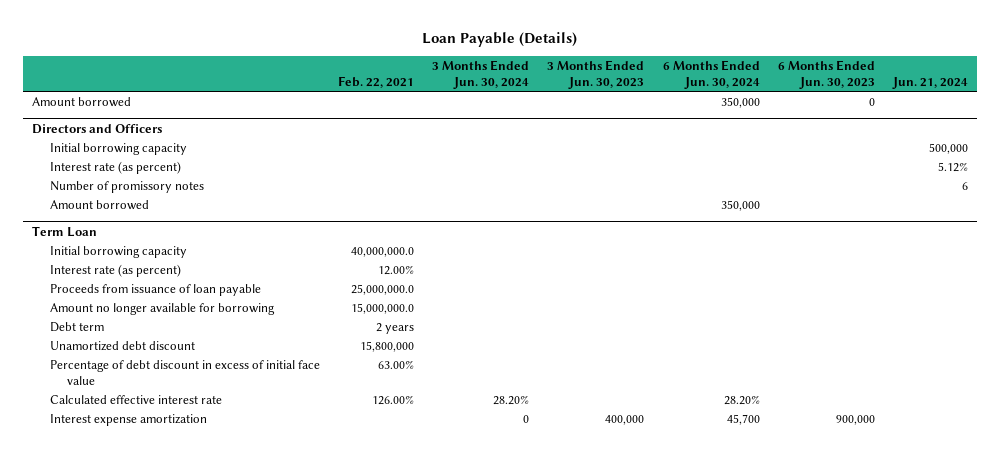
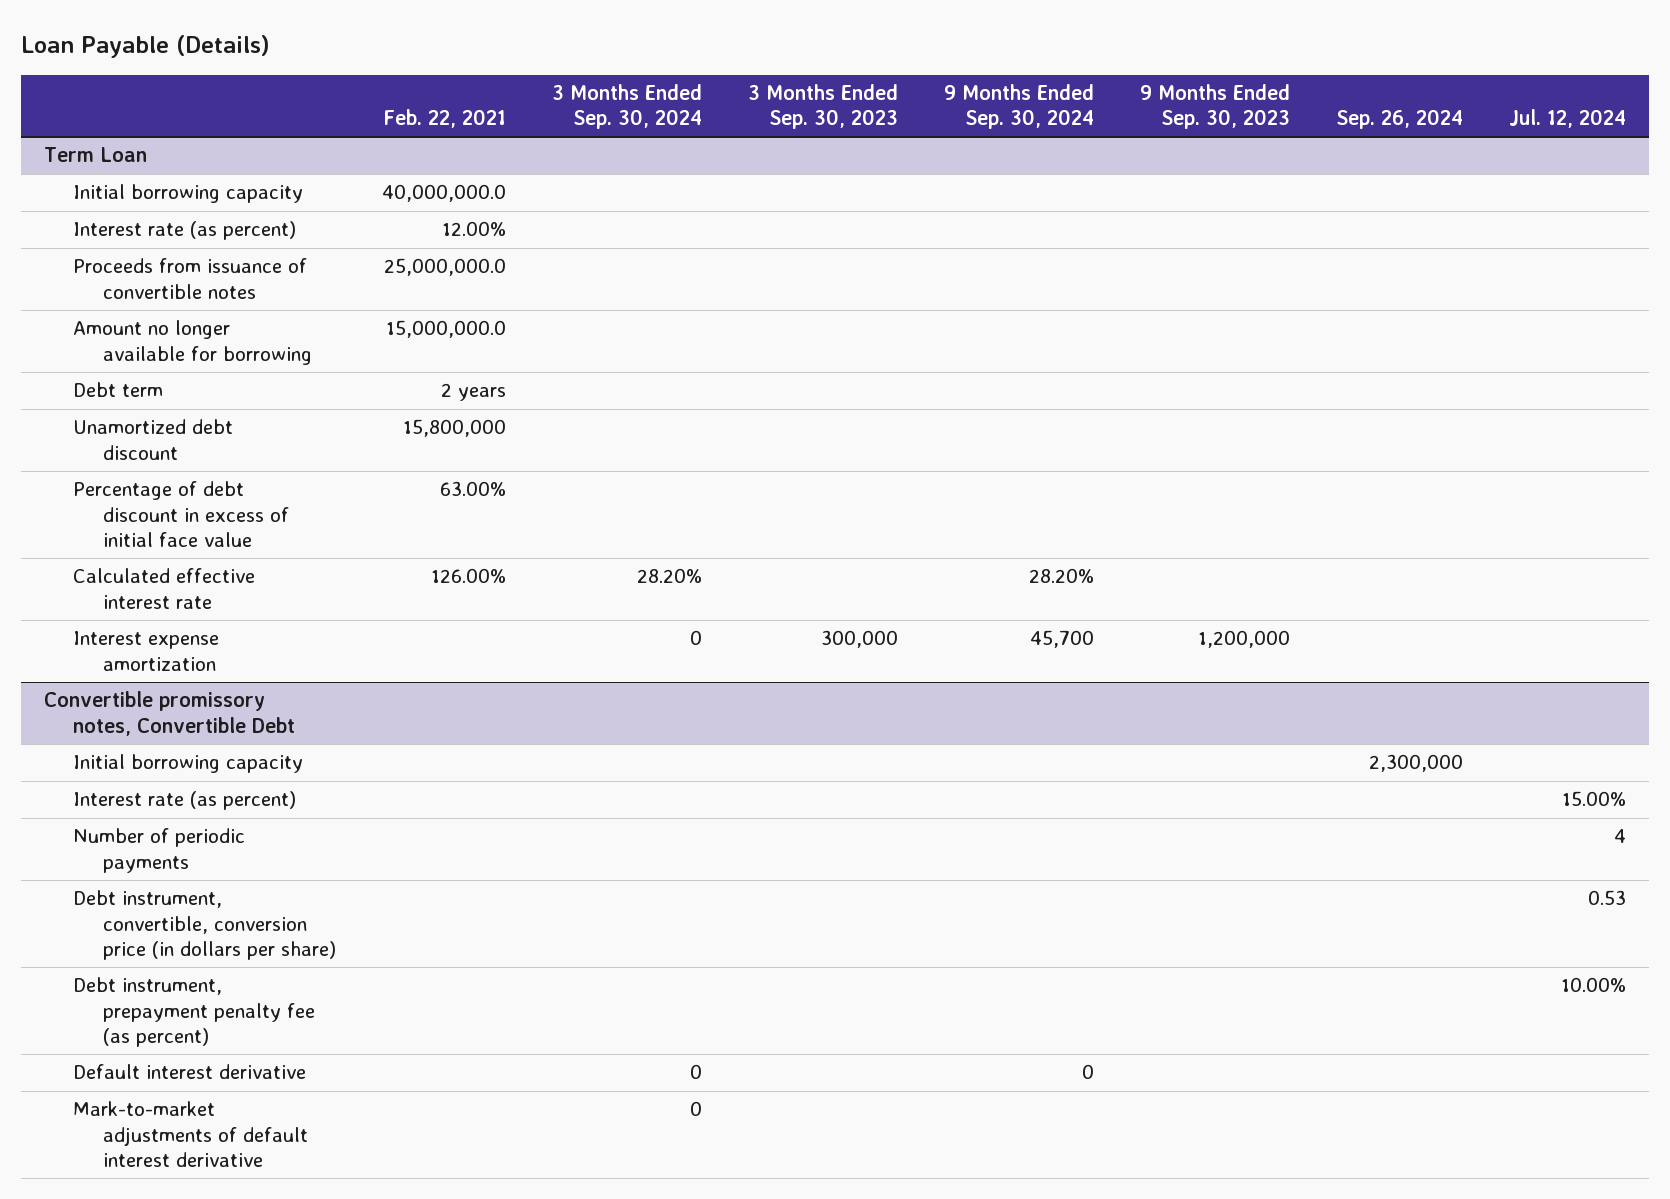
[432,60,530,89] 3 Months Ended Jun. 30, 2024 -> none
[547,60,645,89] 3 Months Ended Jun. 30, 2023 -> none
[662,60,760,89] 6 Months Ended Jun. 30, 2024 -> none
[777,60,875,89] 6 Months Ended Jun. 30, 2023 -> none
[892,76,969,89] Jun. 21, 2024 -> none
none -> [551,84,702,130] 3 Months Ended Sep. 30, 2024
none -> [747,84,898,130] 3 Months Ended Sep. 30, 2023
none -> [943,84,1094,130] 9 Months Ended Sep. 30, 2024
none -> [1140,84,1291,130] 9 Months Ended Sep. 30, 2023
none -> [1336,109,1464,130] Sep. 26, 2024
none -> [1509,109,1627,129] Jul. 12, 2024
[32,96,132,107] Amount borrowed -> none
[32,123,163,134] Directors and Officers -> none
[49,142,187,155] Initial borrowing capacity -> none
[49,160,181,174] Interest rate (as percent) -> none
[49,180,204,193] Number of promissory notes -> none
[49,199,149,210] Amount borrowed -> none
[49,283,261,296] Proceeds from issuance of loan payable -> [73,258,308,299] Proceeds from issuance of convertible notes
none -> [43,691,296,736] Convertible promissory notes, Convertible Debt
none -> [73,754,304,774] Initial borrowing capacity
none -> [73,791,297,811] Interest rate (as percent)
none -> [73,828,246,873] Number of periodic payments
none -> [73,890,336,960] Debt instrument, convertible, conversion price (in dollars per share)
none -> [73,977,315,1047] Debt instrument, prepayment penalty fee (as percent)
none -> [73,1064,307,1080] Default interest derivative
none -> [73,1101,308,1167] Mark-to-market adjustments of default interest derivative

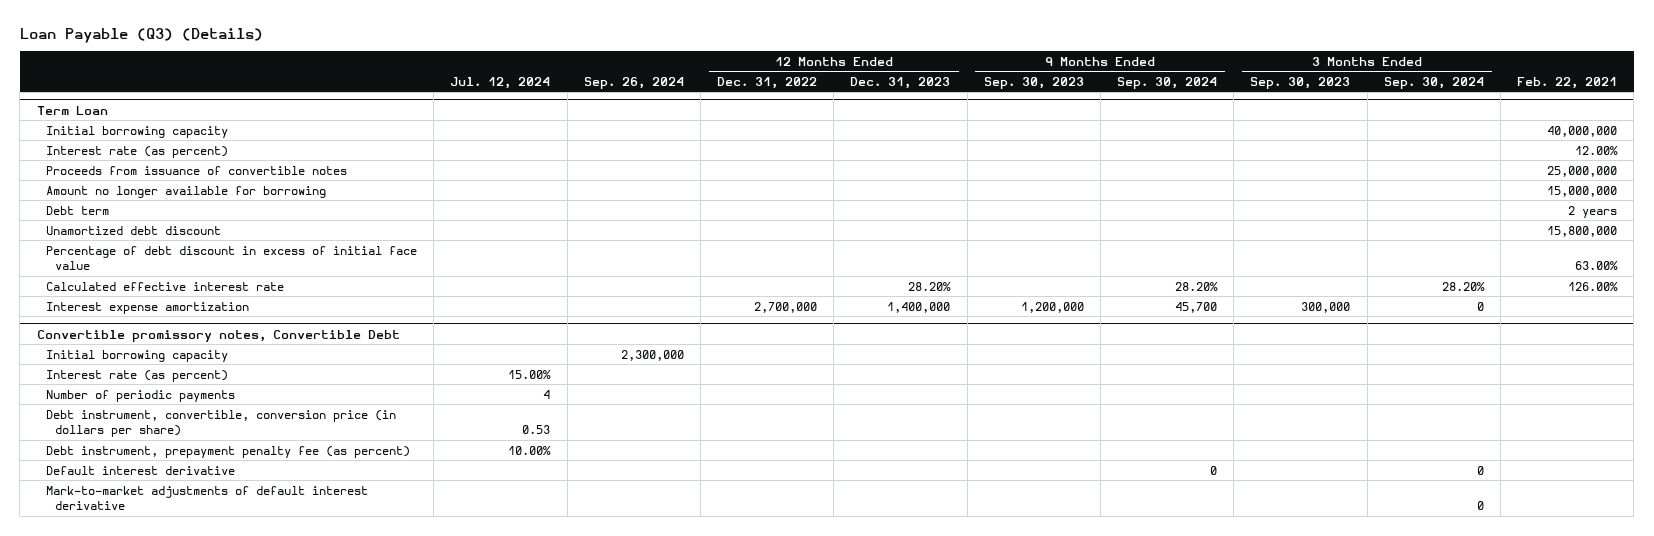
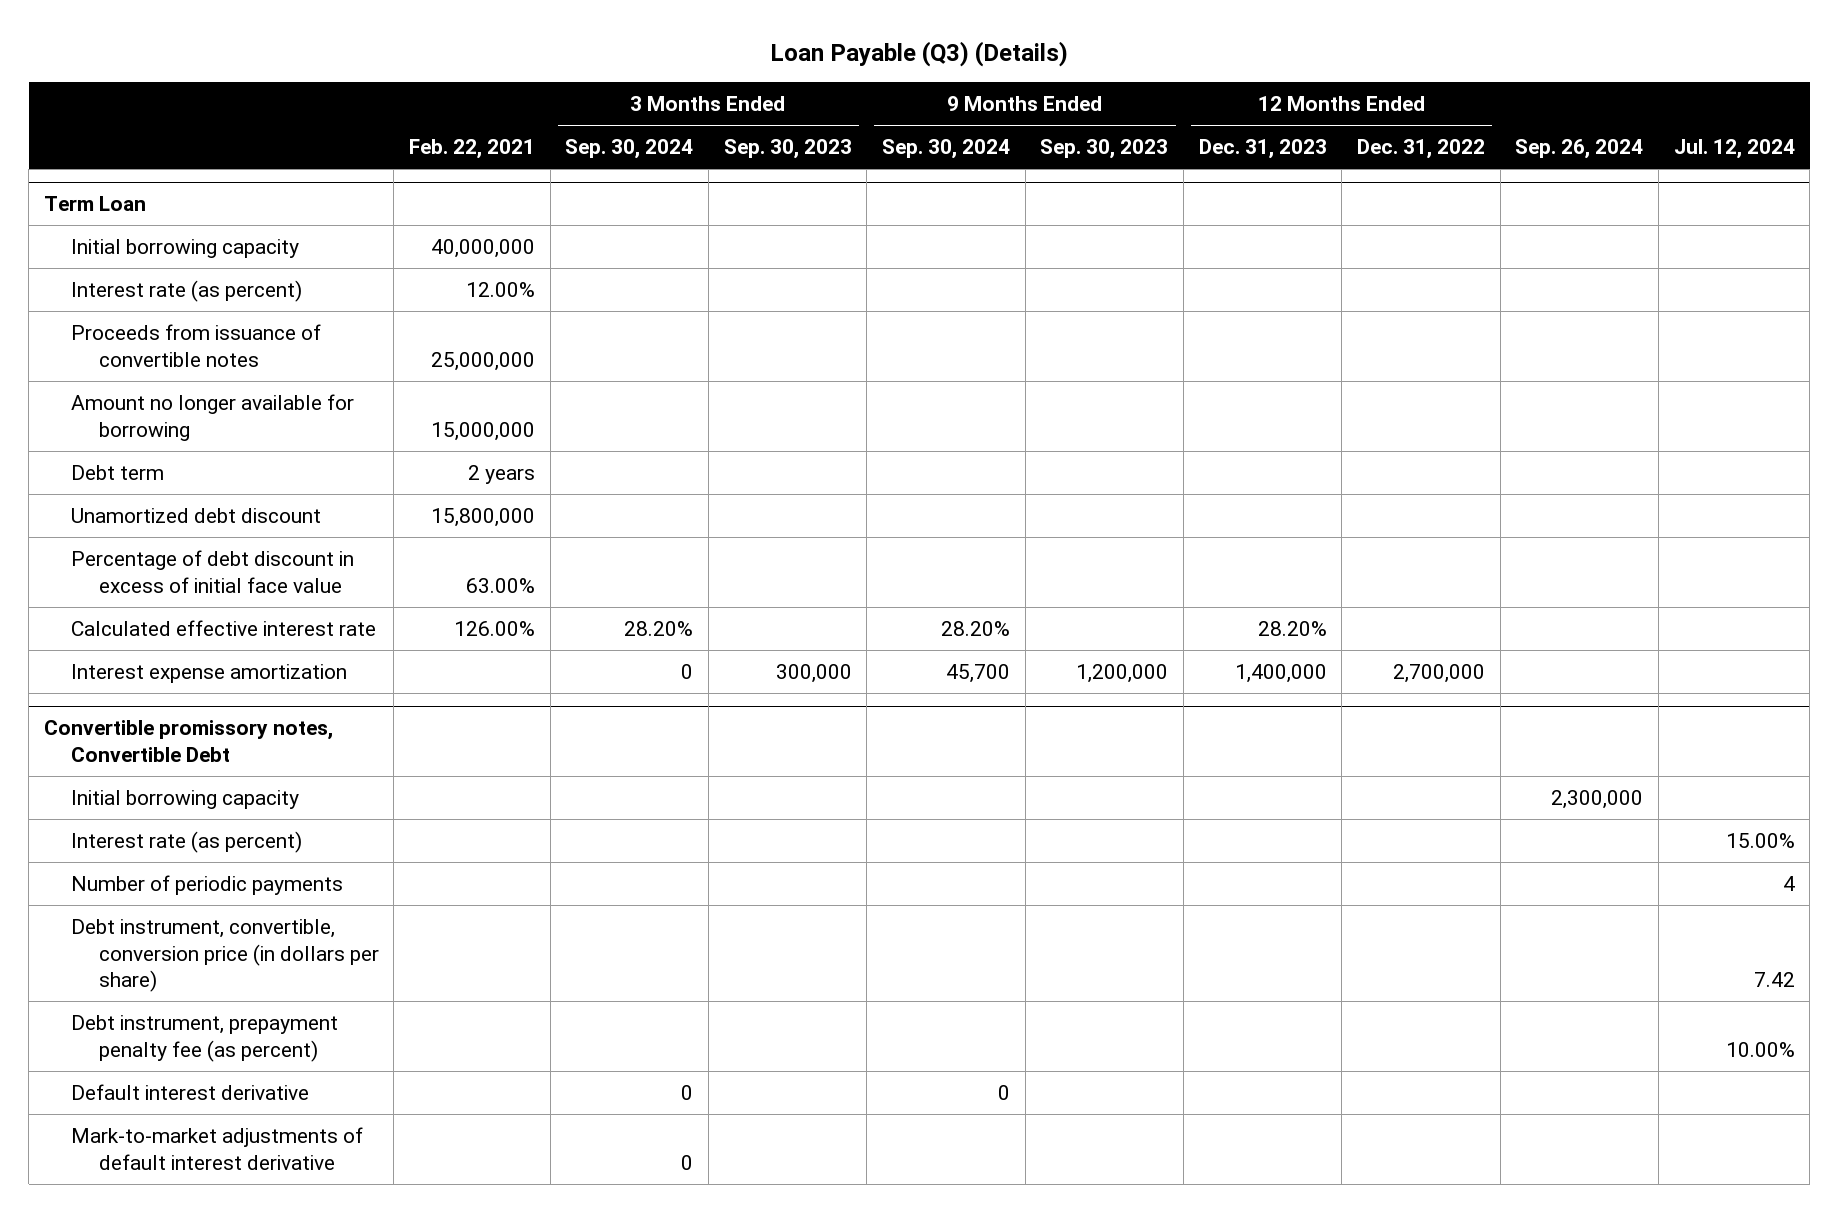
[522,425,551,435] 0.53 -> [1753,972,1795,988] 7.42

